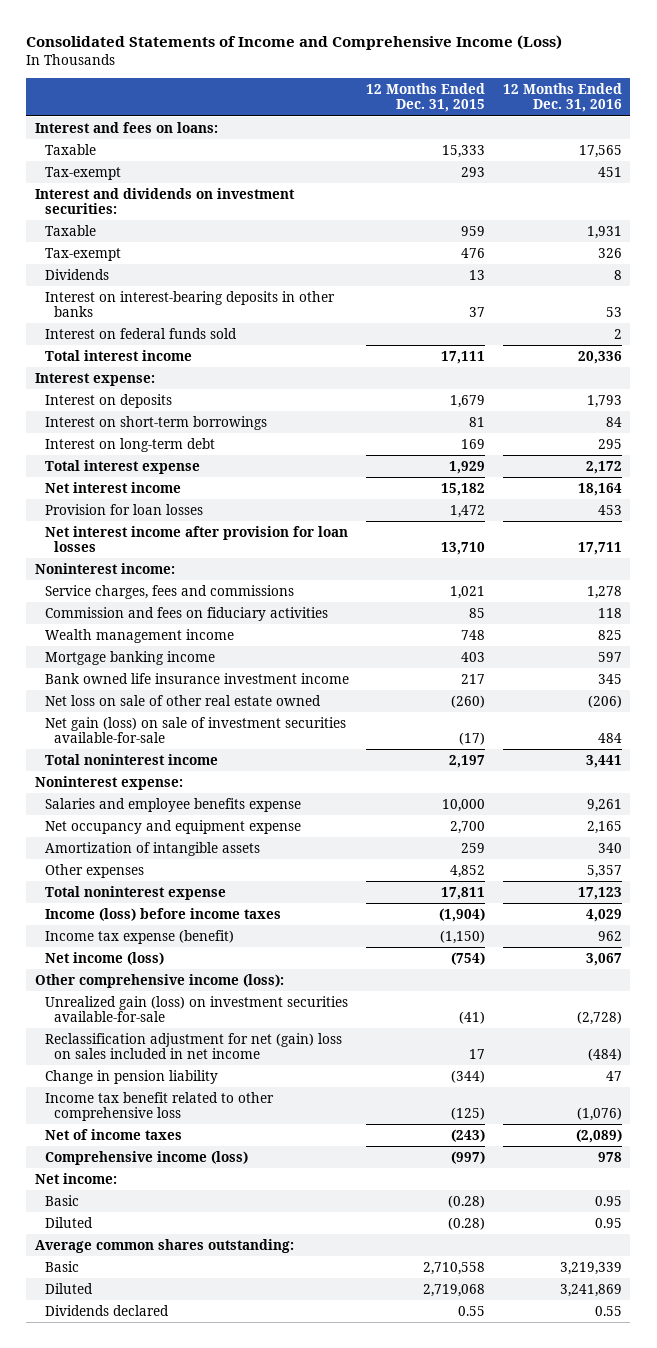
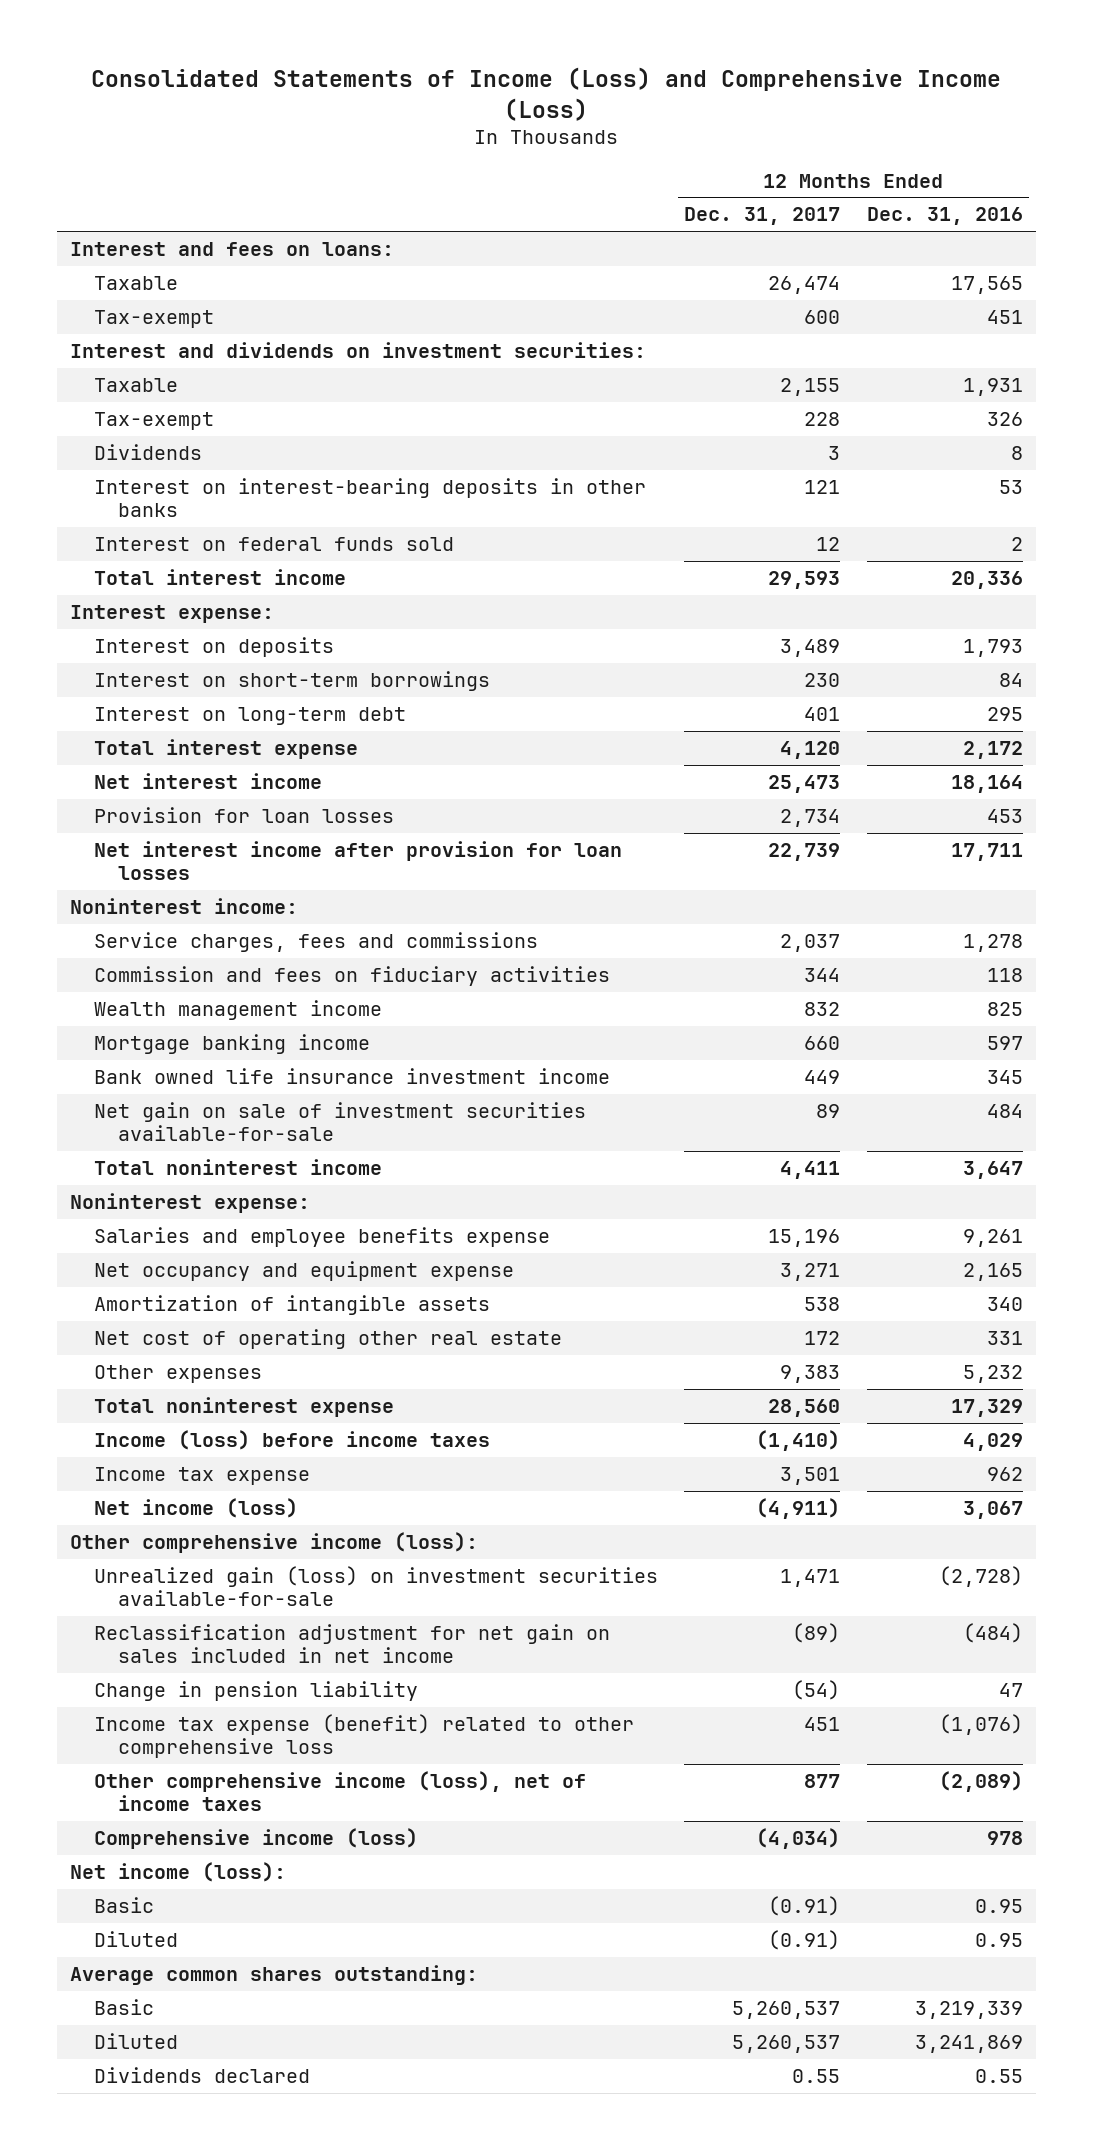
[26,34,563,50] Consolidated Statements of Income and Comprehensive Income (Loss) -> [91,67,1002,121] Consolidated Statements of Income (Loss) and Comprehensive Income (Loss)
[366,82,486,113] 12 Months Ended Dec. 31, 2015 -> none
none -> [684,207,841,226] Dec. 31, 2017
[44,694,321,706] Net loss on sale of other real estate owned -> none
[44,716,346,744] Net gain (loss) on sale of investment securities available-for-sale -> [94,1101,587,1142] Net gain on sale of investment securities available-for-sale
[585,754,622,768] 3,441 -> [962,1160,1023,1179] 3,647
none -> [94,1328,563,1349] Net cost of operating other real estate
[586,864,622,878] 5,357 -> [962,1364,1023,1383] 5,232
[577,886,622,900] 17,123 -> [950,1398,1023,1417] 17,329
[44,929,234,944] Income tax expense (benefit) -> [94,1466,311,1485] Income tax expense
[44,1032,342,1060] Reclassification adjustment for net (gain) loss on sales included in net income -> [94,1623,611,1664] Reclassification adjustment for net gain on sales included in net income
[44,1091,274,1122] Income tax benefit related to other comprehensive loss -> [94,1713,635,1759] Income tax expense (benefit) related to other comprehensive loss
[44,1128,182,1140] Net of income taxes -> [94,1770,587,1812] Other comprehensive income (loss), net of income taxes
[35,1172,118,1184] Net income: -> [70,1861,287,1882] Net income (loss):

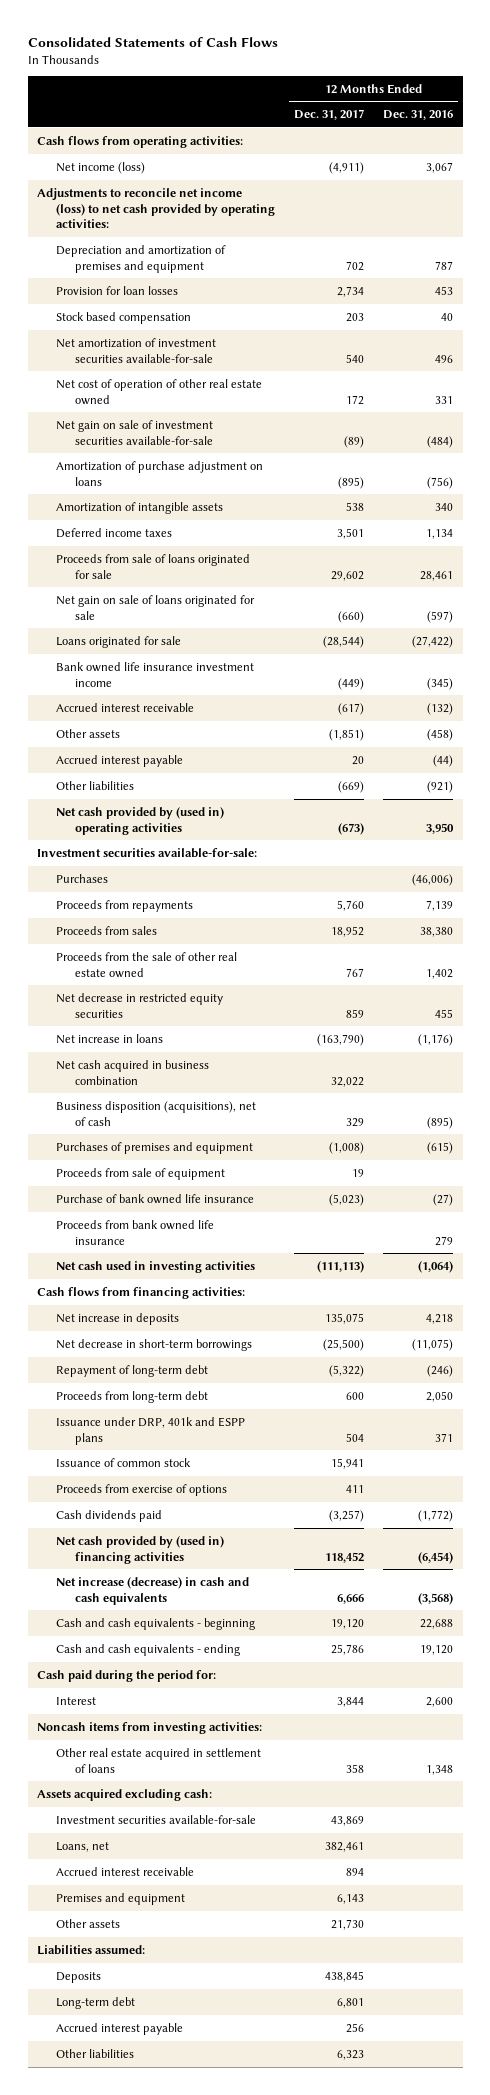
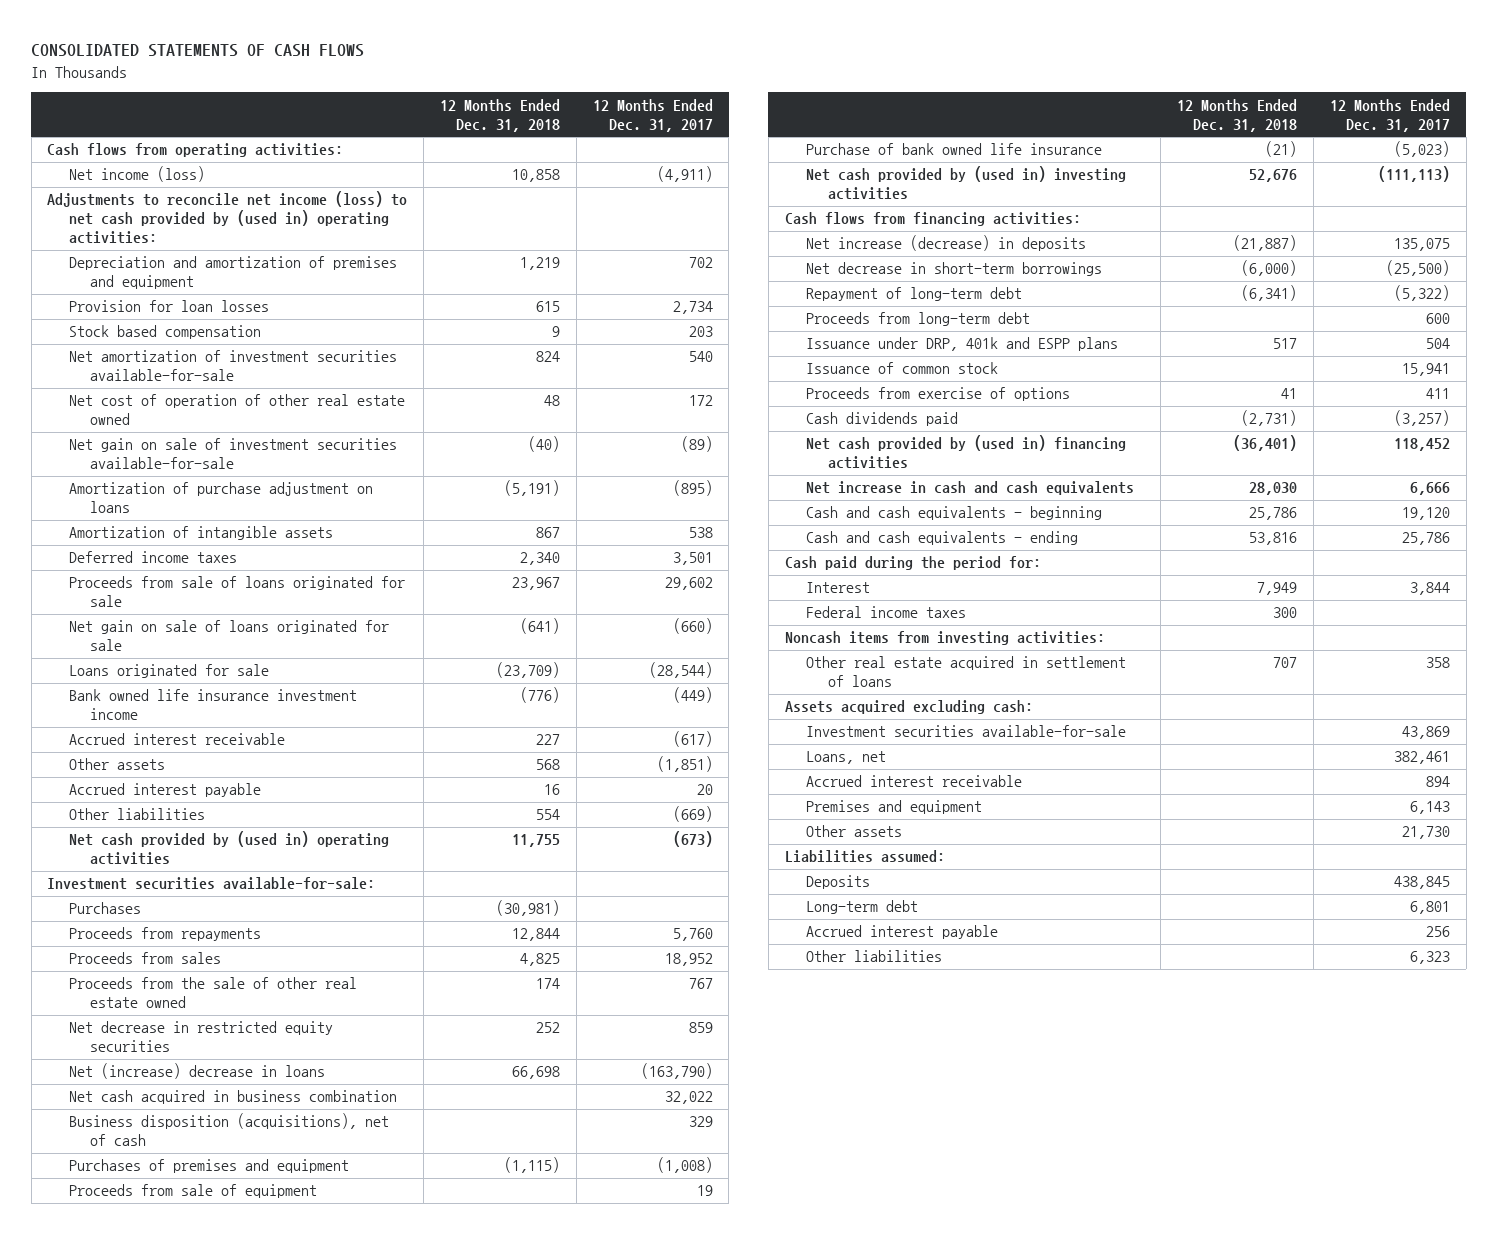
[27,36,278,47] Consolidated Statements of Cash Flows -> [31,44,365,58] CONSOLIDATED STATEMENTS OF CASH FLOWS
[383,110,454,121] Dec. 31, 2016 -> none
none -> [440,98,561,132] 12 Months Ended Dec. 31, 2018
[37,187,276,229] Adjustments to reconcile net income (loss) to net cash provided by operating activities: -> [47,191,408,245] Adjustments to reconcile net income (loss) to net cash provided by (used in) operating activities:
[56,1033,164,1044] Net increase in loans -> [68,1063,325,1080] Net (increase) decrease in loans
[56,1219,215,1245] Proceeds from bank owned life insurance -> none
[56,1260,256,1273] Net cash used in investing activities -> [806,166,1127,201] Net cash provided by (used in) investing activities
[56,1312,180,1325] Net increase in deposits -> [806,235,1087,252] Net increase (decrease) in deposits
[56,1576,250,1605] Net increase (decrease) in cash and cash equivalents -> [806,481,1135,496] Net increase in cash and cash equivalents
none -> [806,606,967,619] Federal income taxes

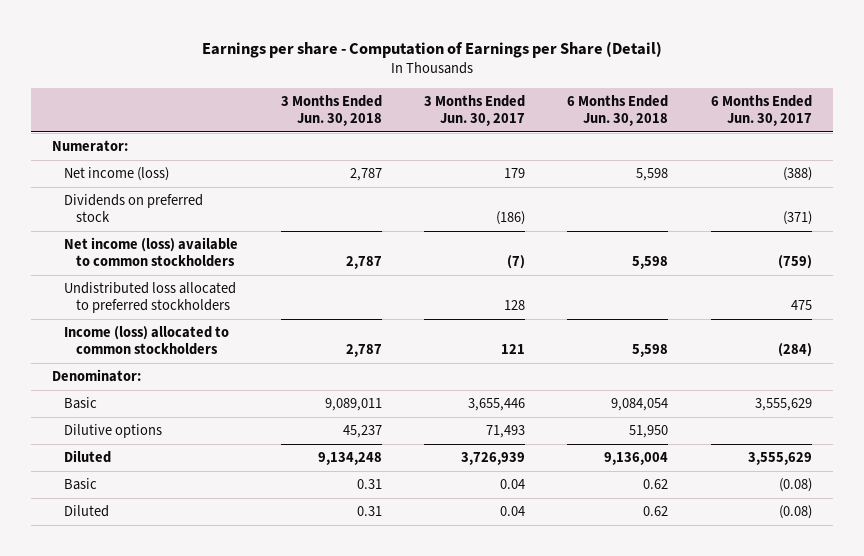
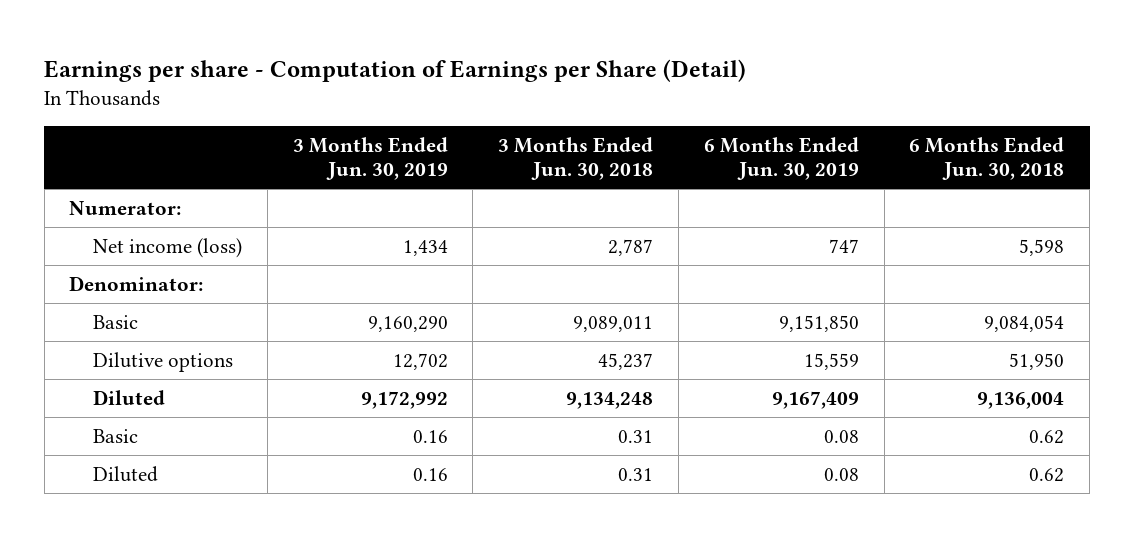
[424,95,526,127] 3 Months Ended Jun. 30, 2017 -> none
[710,95,812,127] 6 Months Ended Jun. 30, 2017 -> none
none -> [292,136,448,180] 3 Months Ended Jun. 30, 2019
none -> [703,136,859,180] 6 Months Ended Jun. 30, 2019
[64,194,204,223] Dividends on preferred stock -> none
[64,237,239,268] Net income (loss) available to common stockholders -> none
[64,282,237,314] Undistributed loss allocated to preferred stockholders -> none
[64,326,230,356] Income (loss) allocated to common stockholders -> none

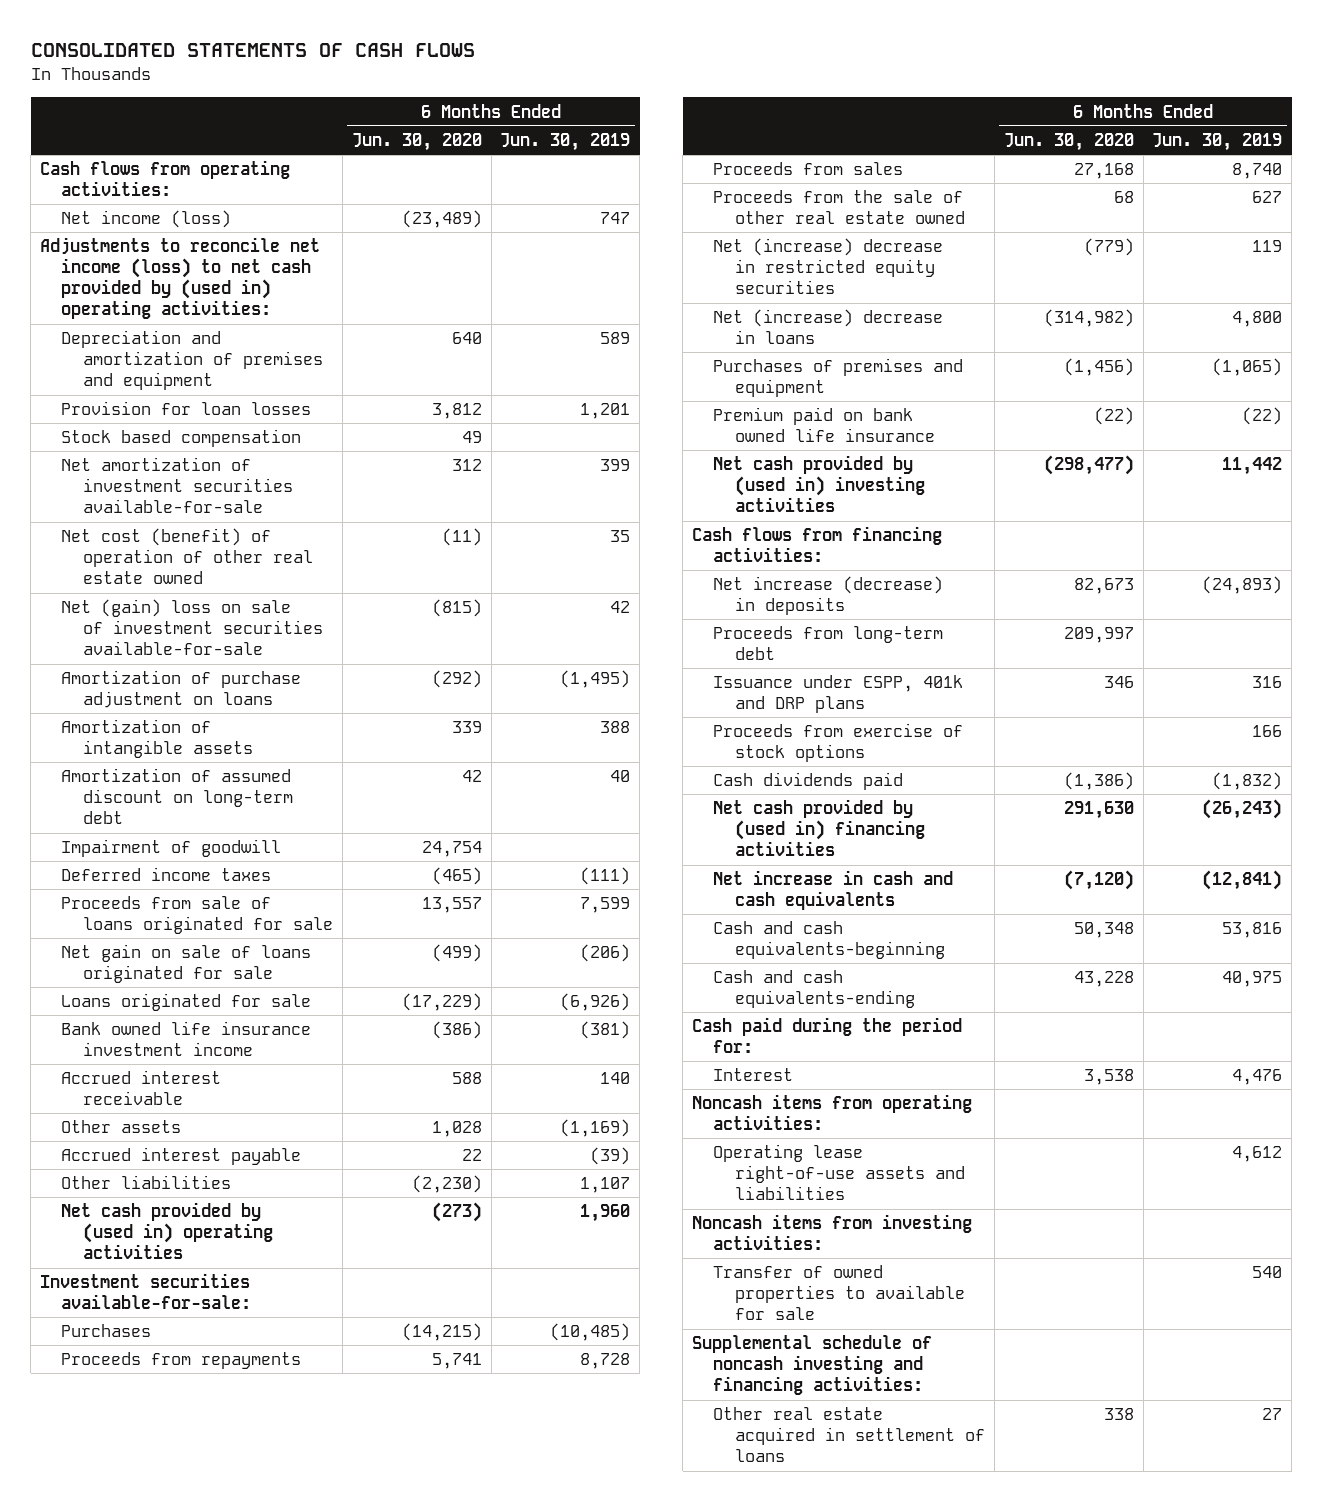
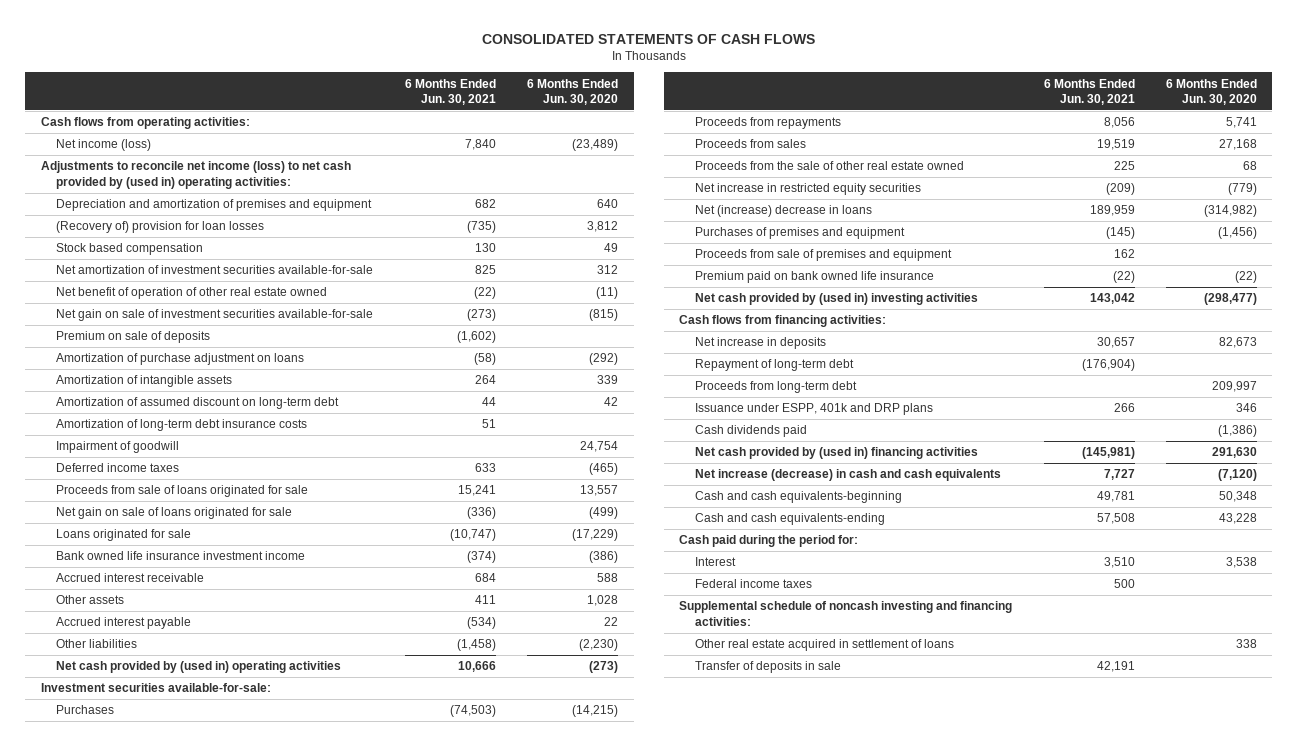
[500,133,631,152] Jun. 30, 2019 -> none
none -> [404,78,496,106] 6 Months Ended Jun. 30, 2021
[61,401,312,416] Provision for loan losses -> [55,221,264,234] (Recovery of) provision for loan losses
[61,528,313,585] Net cost (benefit) of operation of other real estate owned -> [55,287,327,300] Net benefit of operation of other real estate owned
[61,599,323,656] Net (gain) loss on sale of investment securities available-for-sale -> [55,309,373,322] Net gain on sale of investment securities available-for-sale
none -> [55,331,210,344] Premium on sale of deposits
none -> [55,419,307,432] Amortization of long-term debt insurance costs
[713,238,944,295] Net (increase) decrease in restricted equity securities -> [694,183,921,196] Net increase in restricted equity securities
none -> [694,249,952,262] Proceeds from sale of premises and equipment
[713,576,944,616] Net increase (decrease) in deposits -> [694,337,826,350] Net increase in deposits
none -> [694,359,854,372] Repayment of long-term debt
[713,723,964,763] Proceeds from exercise of stock options -> none
[713,870,954,911] Net increase in cash and cash equivalents -> [694,469,1001,482] Net increase (decrease) in cash and cash equivalents
[692,1094,973,1131] Noncash items from operating activities: -> none
[713,1144,965,1201] Operating lease right-of-use assets and liabilities -> none
[692,1214,973,1251] Noncash items from investing activities: -> none
[713,1265,965,1321] Transfer of owned properties to available for sale -> none
none -> [694,579,812,589] Federal income taxes
none -> [694,661,841,674] Transfer of deposits in sale

